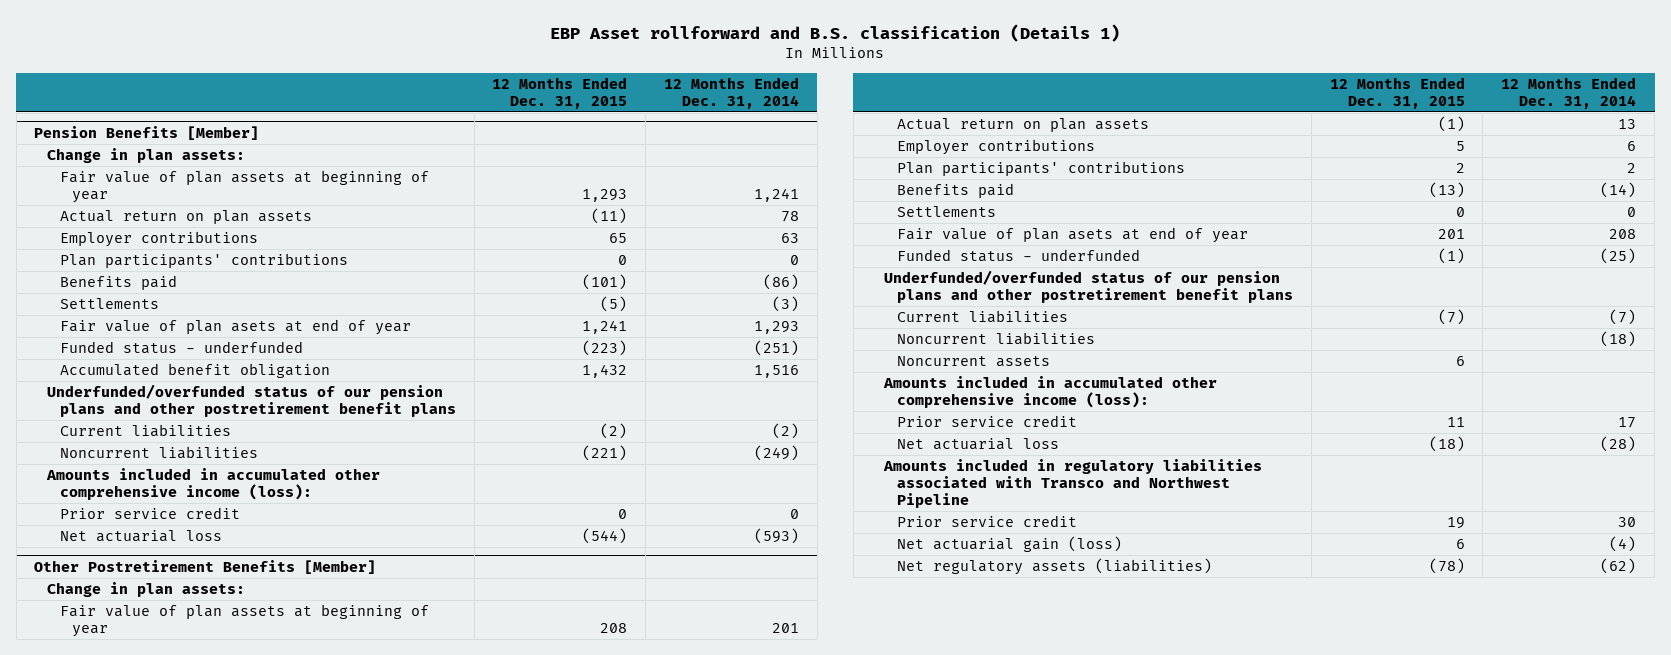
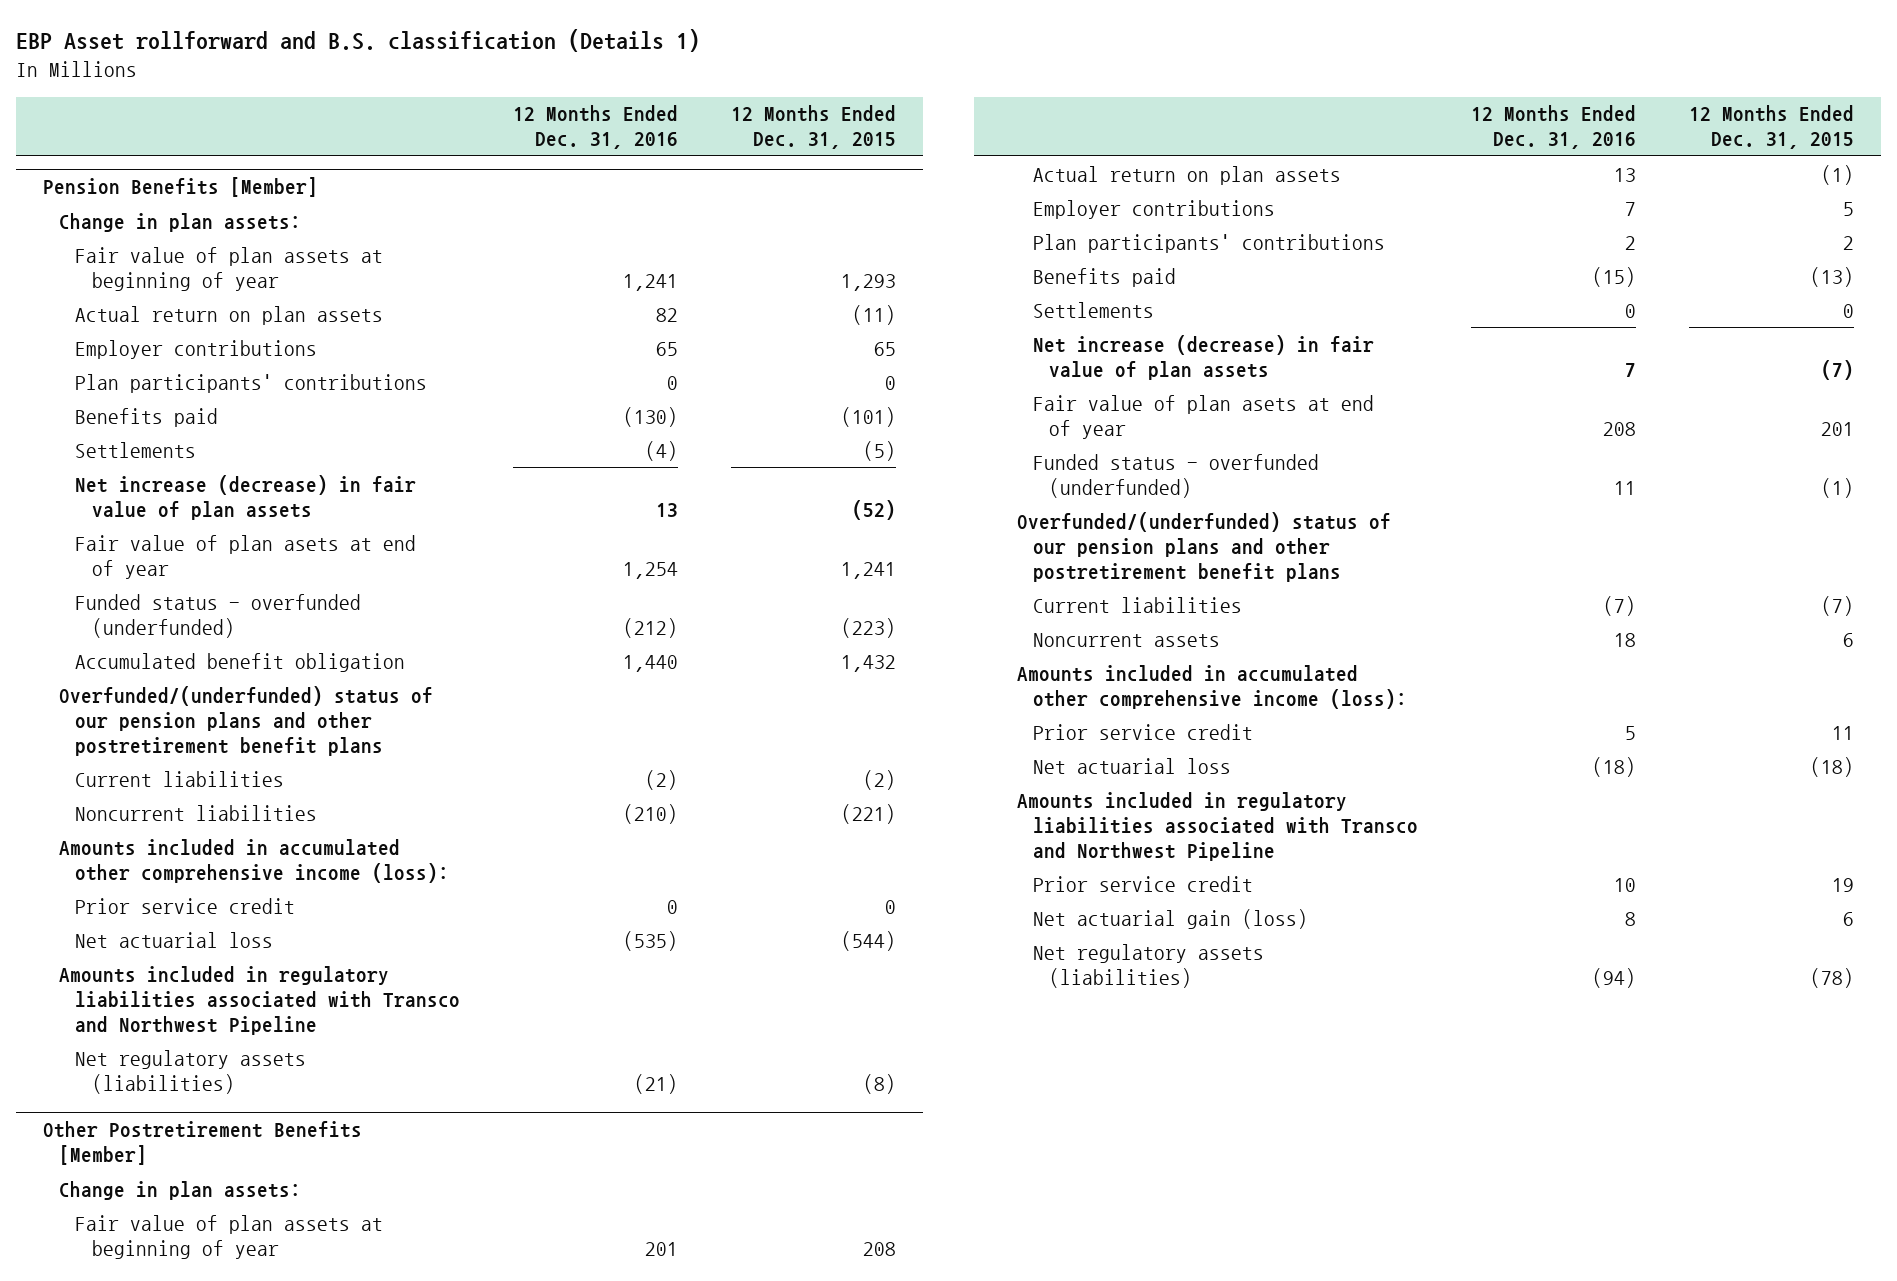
[664,76,800,109] 12 Months Ended Dec. 31, 2014 -> none
none -> [513,105,679,150] 12 Months Ended Dec. 31, 2016
none -> [75,474,417,520] Net increase (decrease) in fair value of plan assets
[59,341,303,355] Funded status - underfunded -> [75,593,362,638] Funded status - overfunded (underfunded)
[47,384,456,418] Underfunded/overfunded status of our pension plans and other postretirement benefit plans -> [59,685,434,756] Overfunded/(underfunded) status of our pension plans and other postretirement benefit plans
none -> [59,965,461,1035] Amounts included in regulatory liabilities associated with Transco and Northwest Pipeline
none -> [75,1049,307,1094] Net regulatory assets (liabilities)
none -> [1033,334,1375,380] Net increase (decrease) in fair value of plan assets
[897,249,1141,263] Funded status - underfunded -> [1033,453,1320,498] Funded status - overfunded (underfunded)
[884,270,1294,304] Underfunded/overfunded status of our pension plans and other postretirement benefit plans -> [1016,511,1391,582] Overfunded/(underfunded) status of our pension plans and other postretirement benefit plans
[897,332,1096,346] Noncurrent liabilities -> none

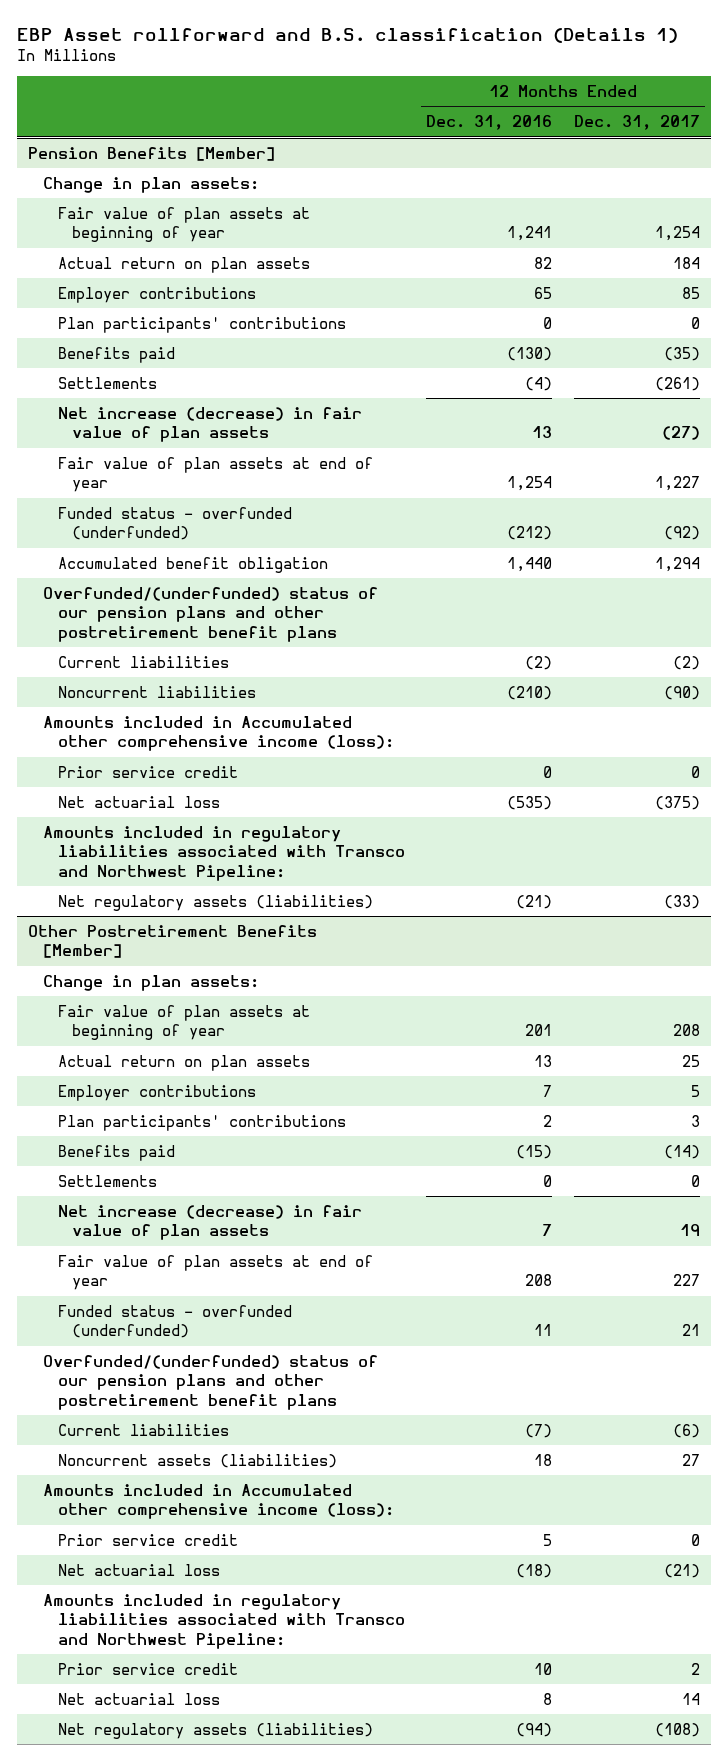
[731,105,897,150] 12 Months Ended Dec. 31, 2015 -> none
none -> [573,115,700,131] Dec. 31, 2017
[75,534,417,579] Fair value of plan asets at end of year -> [57,456,373,493] Fair value of plan assets at end of year
[59,838,450,883] Amounts included in accumulated other comprehensive income (loss): -> [42,715,394,752] Amounts included in Accumulated other comprehensive income (loss):
[59,965,461,1035] Amounts included in regulatory liabilities associated with Transco and Northwest Pipeline -> [42,825,405,881] Amounts included in regulatory liabilities associated with Transco and Northwest Pipeline:
[1033,394,1375,439] Fair value of plan asets at end of year -> [57,1254,373,1291] Fair value of plan assets at end of year
[1033,632,1221,647] Noncurrent assets -> [57,1453,337,1468] Noncurrent assets (liabilities)
[1016,664,1408,709] Amounts included in accumulated other comprehensive income (loss): -> [42,1483,394,1520] Amounts included in Accumulated other comprehensive income (loss):
[1016,791,1419,861] Amounts included in regulatory liabilities associated with Transco and Northwest Pipeline -> [42,1593,405,1649] Amounts included in regulatory liabilities associated with Transco and Northwest Pipeline:
[1033,908,1309,929] Net actuarial gain (loss) -> [57,1692,220,1705] Net actuarial loss

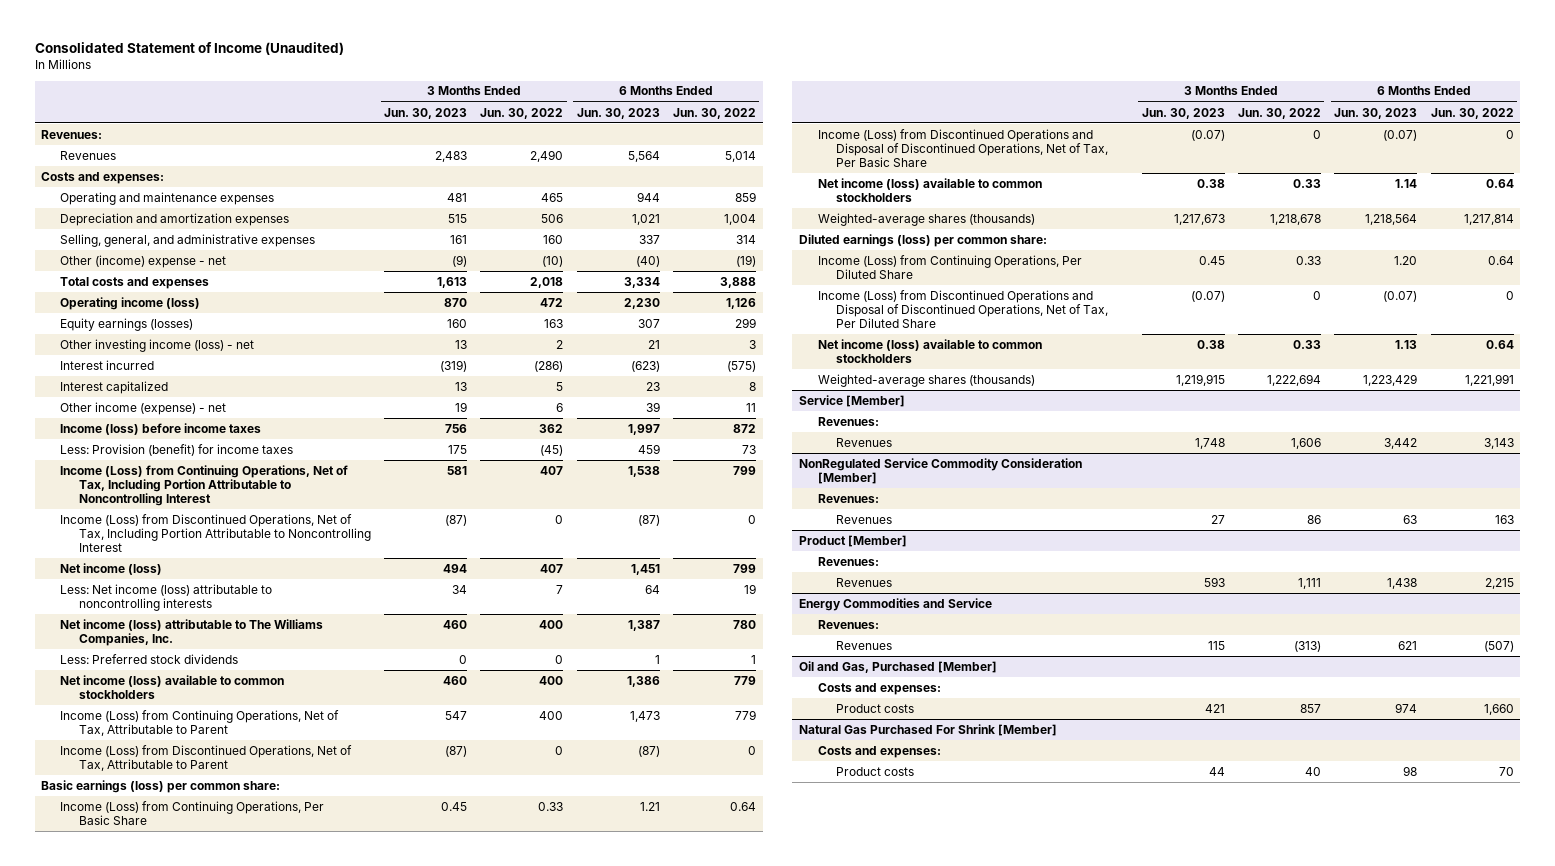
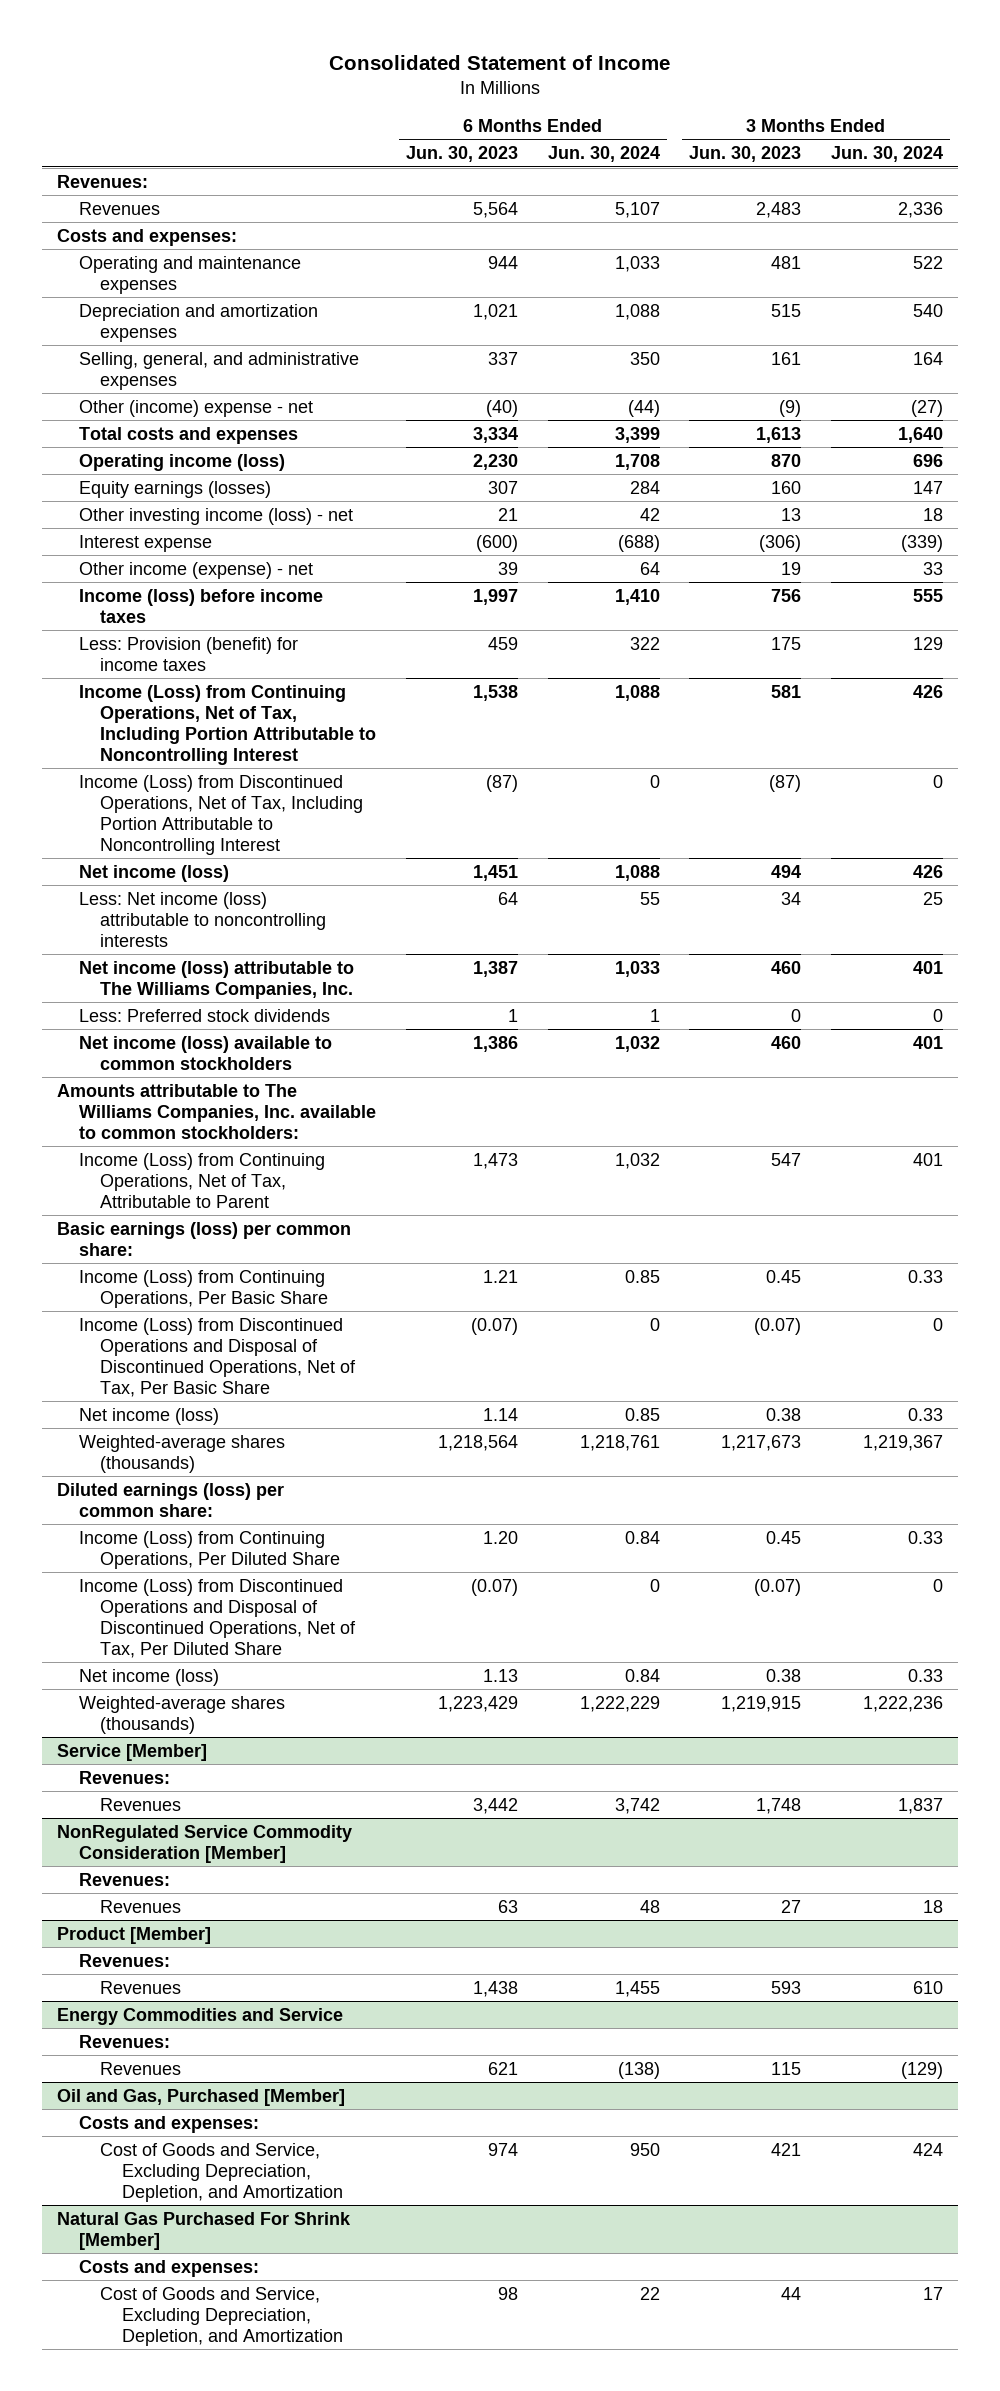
[34,41,344,55] Consolidated Statement of Income (Unaudited) -> [328,54,670,70] Consolidated Statement of Income
[480,107,564,119] Jun. 30, 2022 -> none
[673,107,757,119] Jun. 30, 2022 -> none
none -> [547,146,660,163] Jun. 30, 2024
none -> [831,146,944,163] Jun. 30, 2024
[59,380,168,394] Interest capitalized -> none
[59,359,154,370] Interest incurred -> [78,534,212,552] Interest expense
[439,359,467,372] (319) -> [759,534,802,552] (306)
[630,360,660,372] (623) -> [475,534,518,552] (600)
none -> [56,1083,376,1139] Amounts attributable to The Williams Companies, Inc. available to common stockholders:
[59,744,352,771] Income (Loss) from Discontinued Operations, Net of Tax, Attributable to Parent -> none
[817,177,1042,202] Net income (loss) available to common stockholders -> [78,1407,219,1425] Net income (loss)
[817,338,1042,363] Net income (loss) available to common stockholders -> [78,1668,219,1686] Net income (loss)
[836,703,915,713] Product costs -> [100,2142,344,2202] Cost of Goods and Service, Excluding Depreciation, Depletion, and Amortization
[836,766,915,776] Product costs -> [100,2286,344,2346] Cost of Goods and Service, Excluding Depreciation, Depletion, and Amortization

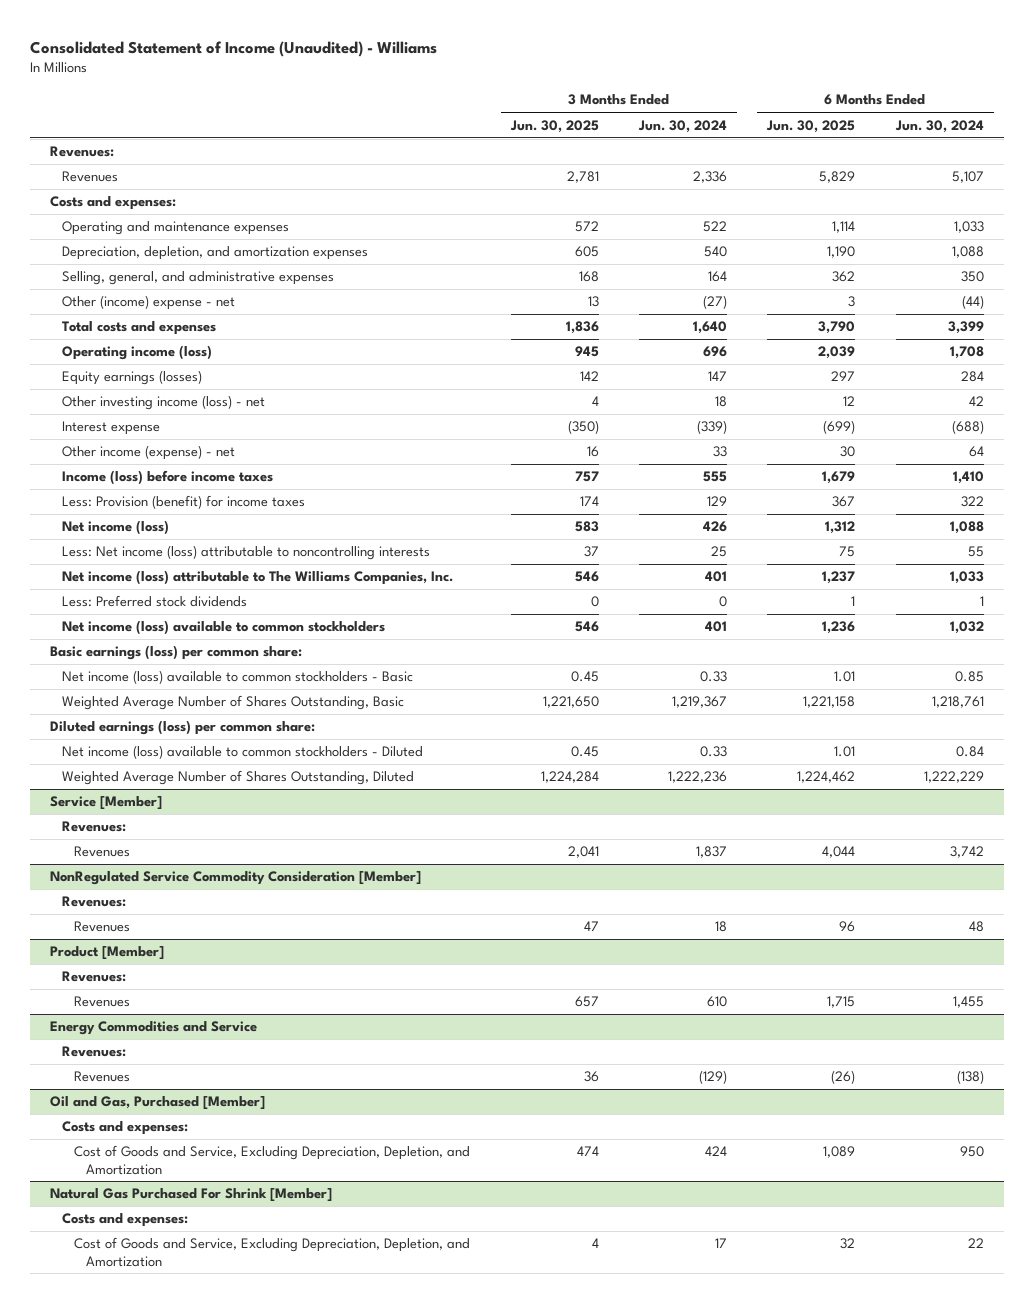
[328,54,670,70] Consolidated Statement of Income -> [30,40,438,57] Consolidated Statement of Income (Unaudited) - Williams
[405,146,518,163] Jun. 30, 2023 -> none
[689,146,802,163] Jun. 30, 2023 -> none
none -> [509,119,599,133] Jun. 30, 2025
none -> [766,119,856,133] Jun. 30, 2025
[78,303,318,342] Depreciation and amortization expenses -> [62,246,369,261] Depreciation, depletion, and amortization expenses
[78,684,377,765] Income (Loss) from Continuing Operations, Net of Tax, Including Portion Attributable to Noncontrolling Interest -> none
[78,774,364,855] Income (Loss) from Discontinued Operations, Net of Tax, Including Portion Attributable to Noncontrolling Interest -> none
[56,1083,376,1139] Amounts attributable to The Williams Companies, Inc. available to common stockholders: -> none
[78,1152,325,1208] Income (Loss) from Continuing Operations, Net of Tax, Attributable to Parent -> none
[78,1269,329,1308] Income (Loss) from Continuing Operations, Per Basic Share -> none
[78,1317,357,1397] Income (Loss) from Discontinued Operations and Disposal of Discontinued Operations, Net of Tax, Per Basic Share -> none
[78,1407,219,1425] Net income (loss) -> [62,670,414,685] Net income (loss) available to common stockholders - Basic
[78,1434,285,1473] Weighted-average shares (thousands) -> [62,695,405,711] Weighted Average Number of Shares Outstanding, Basic
[78,1530,341,1569] Income (Loss) from Continuing Operations, Per Diluted Share -> none
[78,1578,357,1658] Income (Loss) from Discontinued Operations and Disposal of Discontinued Operations, Net of Tax, Per Diluted Share -> none
[78,1668,219,1686] Net income (loss) -> [62,745,424,760] Net income (loss) available to common stockholders - Diluted
[78,1695,285,1734] Weighted-average shares (thousands) -> [62,770,415,786] Weighted Average Number of Shares Outstanding, Diluted

